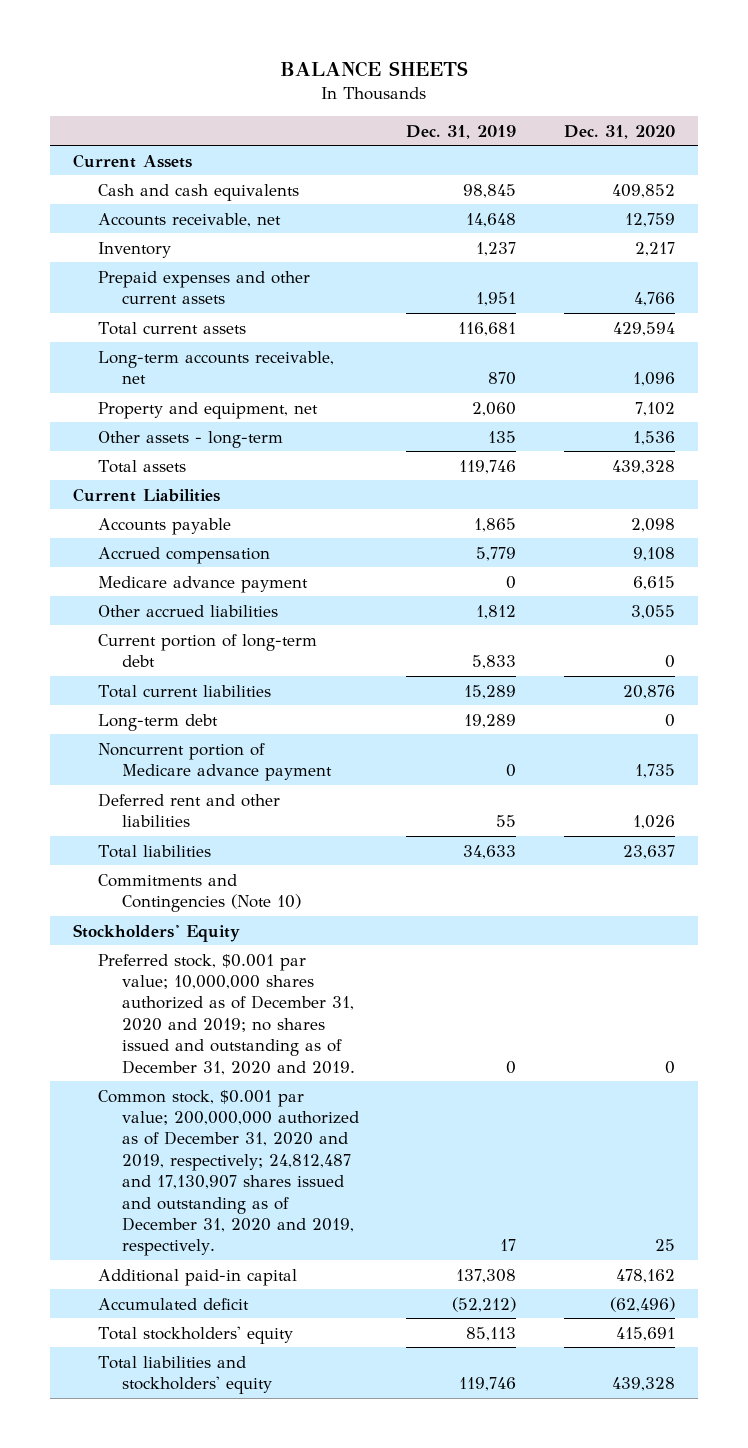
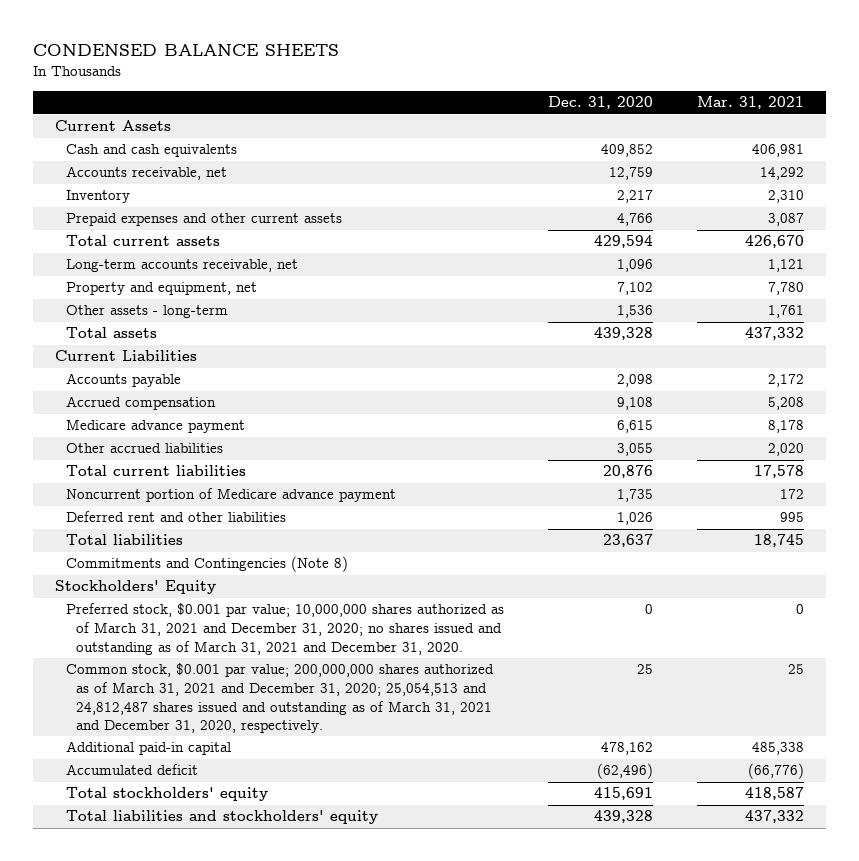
[279,61,468,78] BALANCE SHEETS -> [33,44,340,57] CONDENSED BALANCE SHEETS
[406,124,517,139] Dec. 31, 2019 -> none
none -> [696,96,804,110] Mar. 31, 2021
[97,633,317,667] Current portion of long-term debt -> none
[97,713,218,731] Long-term debt -> none
[97,873,301,912] Commitments and Contingencies (Note 10) -> [65,556,348,573] Commitments and Contingencies (Note 8)
[97,953,355,1075] Preferred stock, $0.001 par value; 10,000,000 shares authorized as of December 31, 2020 and 2019; no shares issued and outstanding as of December 31, 2020 and 2019. -> [65,603,504,655] Preferred stock, $0.001 par value; 10,000,000 shares authorized as of March 31, 2021 and December 31, 2020; no shares issued and outstanding as of March 31, 2021 and December 31, 2020.
[97,1089,359,1257] Common stock, $0.001 par value; 200,000,000 authorized as of December 31, 2020 and 2019, respectively; 24,812,487 and 17,130,907 shares issued and outstanding as of December 31, 2020 and 2019, respectively. -> [65,663,494,734] Common stock, $0.001 par value; 200,000,000 shares authorized as of March 31, 2021 and December 31, 2020; 25,054,513 and 24,812,487 shares issued and outstanding as of March 31, 2021 and December 31, 2020, respectively.

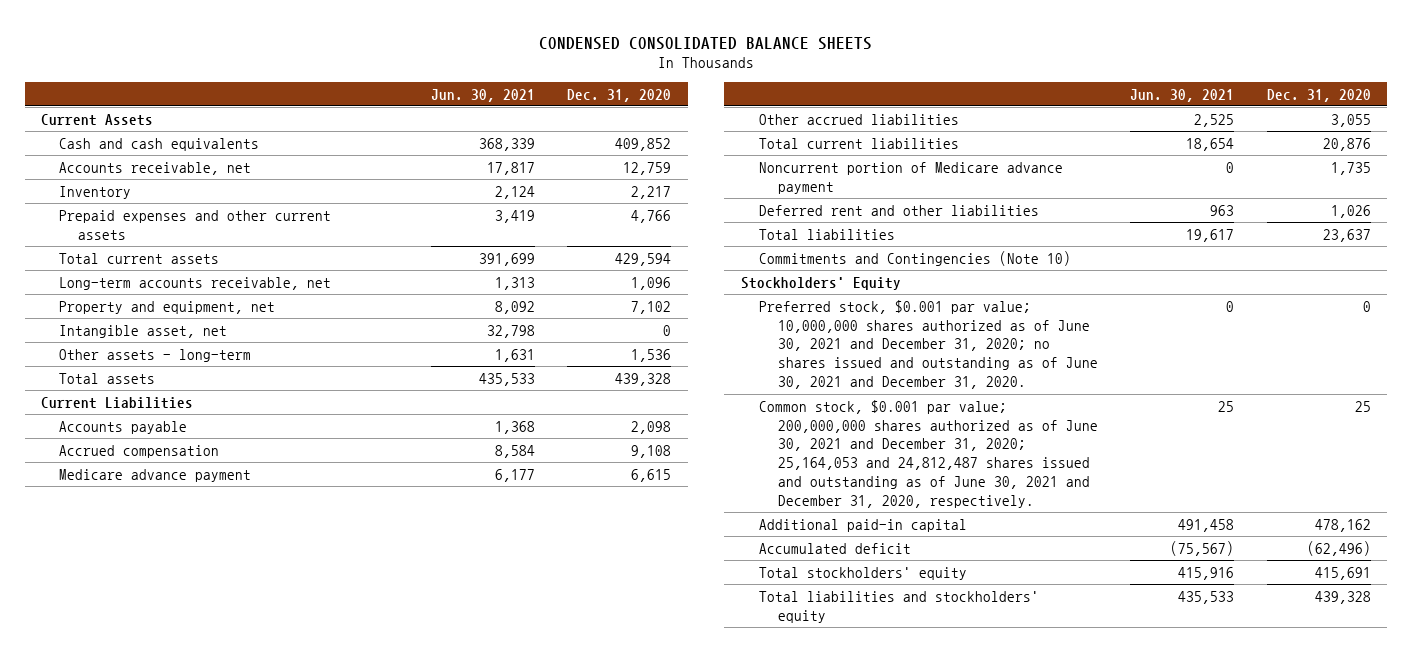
[33,44,340,57] CONDENSED BALANCE SHEETS -> [539,36,873,50] CONDENSED CONSOLIDATED BALANCE SHEETS
[696,96,804,110] Mar. 31, 2021 -> none
none -> [430,88,535,102] Jun. 30, 2021
none -> [59,324,228,338] Intangible asset, net
[65,556,348,573] Commitments and Contingencies (Note 8) -> [759,250,1072,266] Commitments and Contingencies (Note 10)
[65,603,504,655] Preferred stock, $0.001 par value; 10,000,000 shares authorized as of March 31, 2021 and December 31, 2020; no shares issued and outstanding as of March 31, 2021 and December 31, 2020. -> [759,299,1098,390] Preferred stock, $0.001 par value; 10,000,000 shares authorized as of June 30, 2021 and December 31, 2020; no shares issued and outstanding as of June 30, 2021 and December 31, 2020.
[65,663,494,734] Common stock, $0.001 par value; 200,000,000 shares authorized as of March 31, 2021 and December 31, 2020; 25,054,513 and 24,812,487 shares issued and outstanding as of March 31, 2021 and December 31, 2020, respectively. -> [759,399,1098,509] Common stock, $0.001 par value; 200,000,000 shares authorized as of June 30, 2021 and December 31, 2020; 25,164,053 and 24,812,487 shares issued and outstanding as of June 30, 2021 and December 31, 2020, respectively.

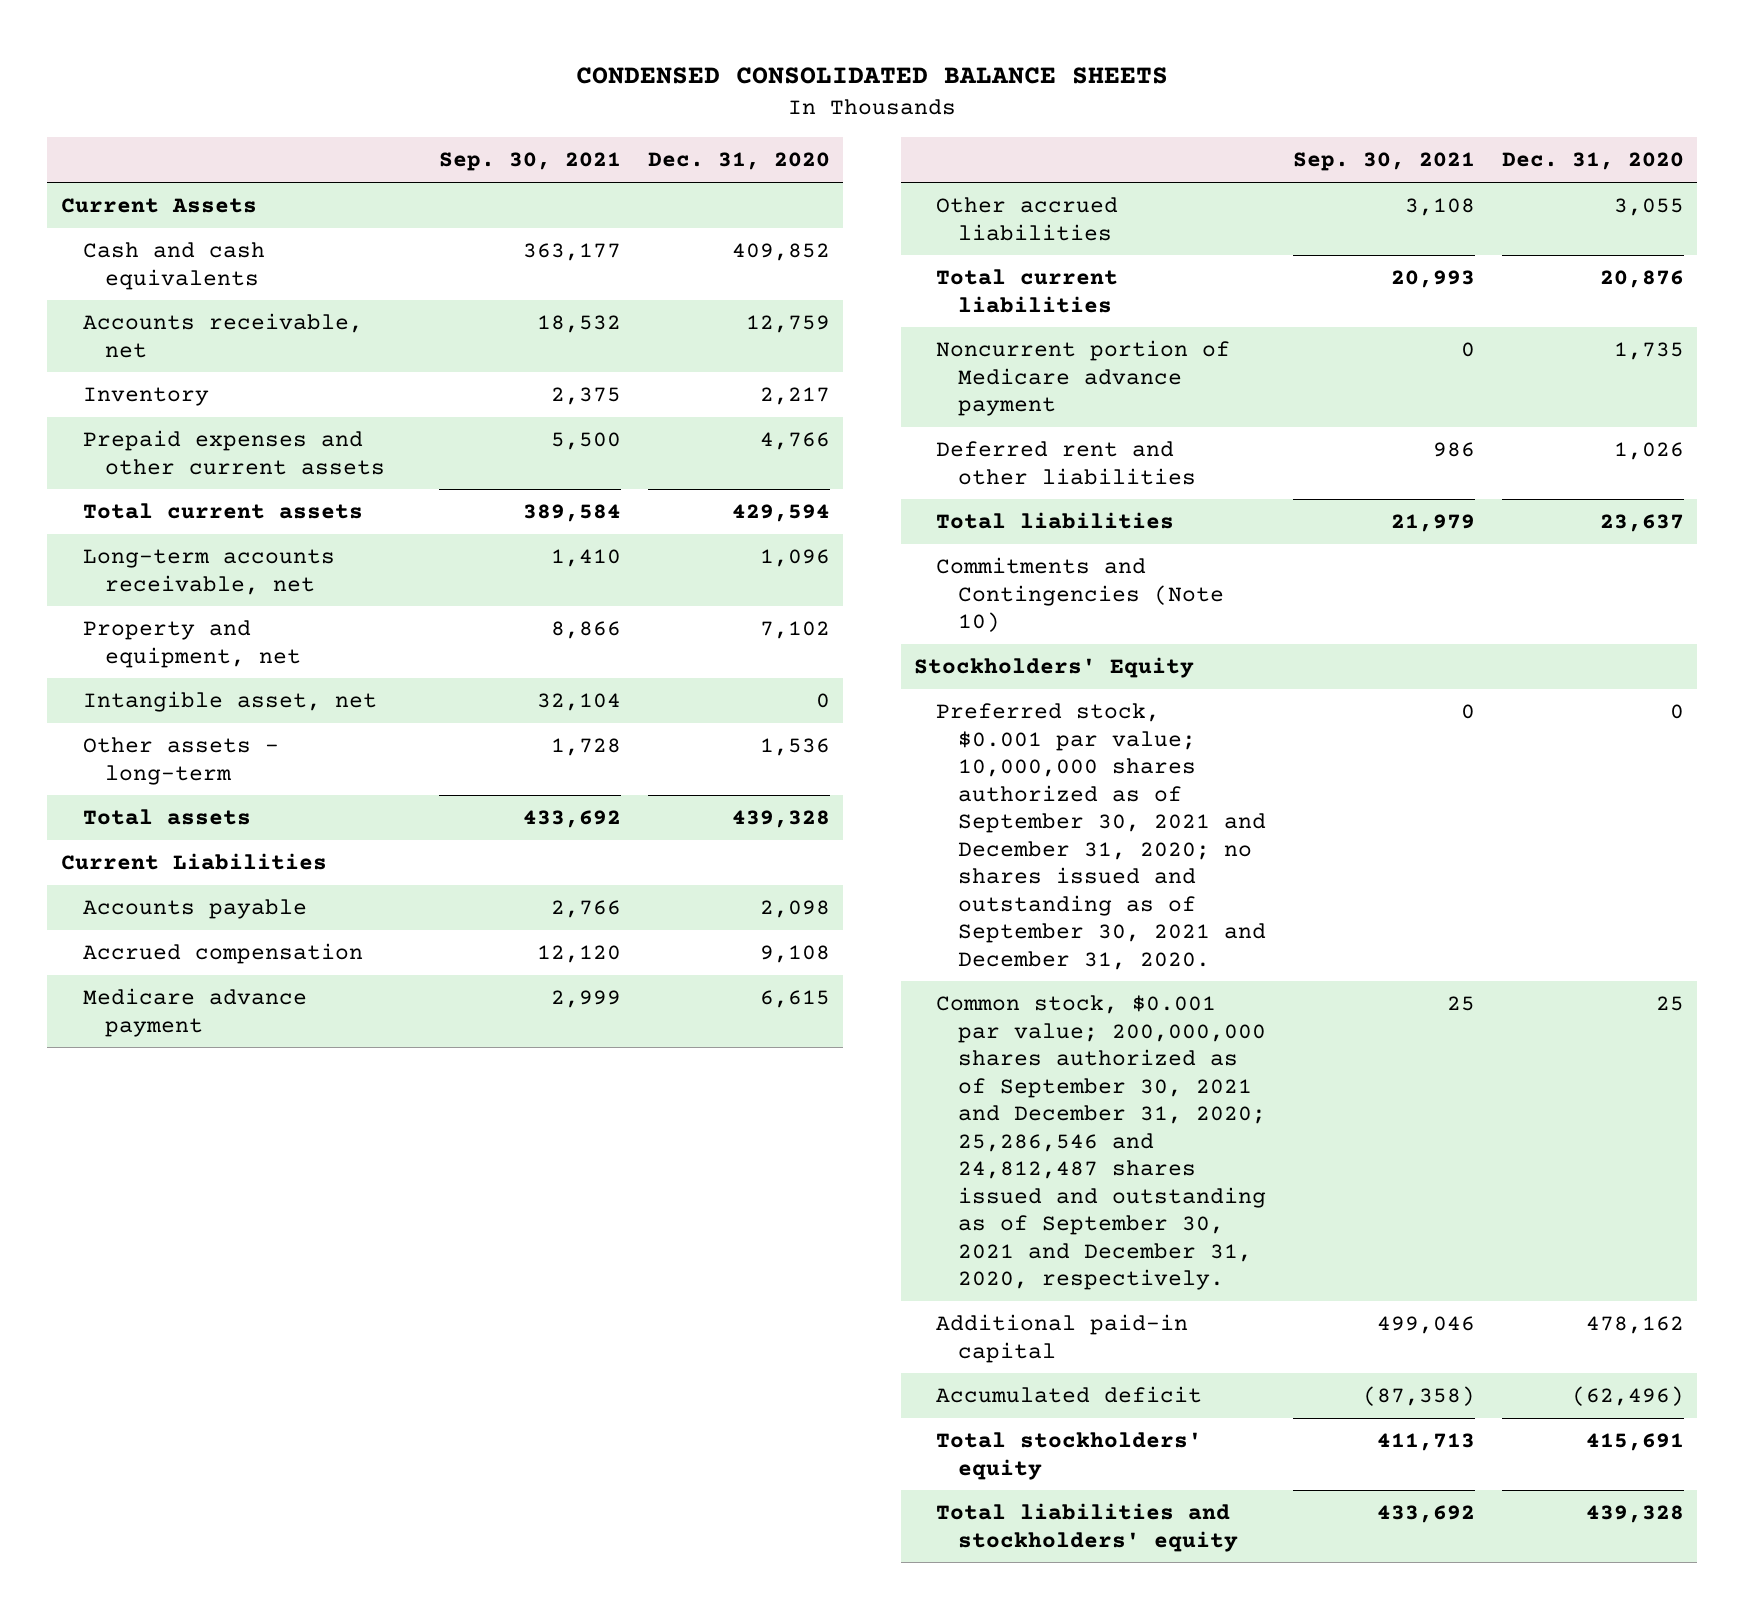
[430,88,535,102] Jun. 30, 2021 -> none
none -> [439,152,622,172] Sep. 30, 2021
[759,299,1098,390] Preferred stock, $0.001 par value; 10,000,000 shares authorized as of June 30, 2021 and December 31, 2020; no shares issued and outstanding as of June 30, 2021 and December 31, 2020. -> [936,703,1267,970] Preferred stock, $0.001 par value; 10,000,000 shares authorized as of September 30, 2021 and December 31, 2020; no shares issued and outstanding as of September 30, 2021 and December 31, 2020.
[759,399,1098,509] Common stock, $0.001 par value; 200,000,000 shares authorized as of June 30, 2021 and December 31, 2020; 25,164,053 and 24,812,487 shares issued and outstanding as of June 30, 2021 and December 31, 2020, respectively. -> [936,995,1267,1291] Common stock, $0.001 par value; 200,000,000 shares authorized as of September 30, 2021 and December 31, 2020; 25,286,546 and 24,812,487 shares issued and outstanding as of September 30, 2021 and December 31, 2020, respectively.

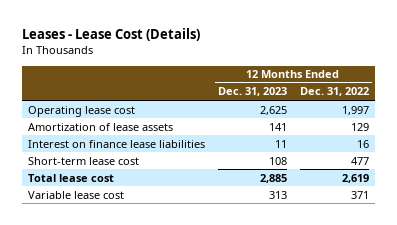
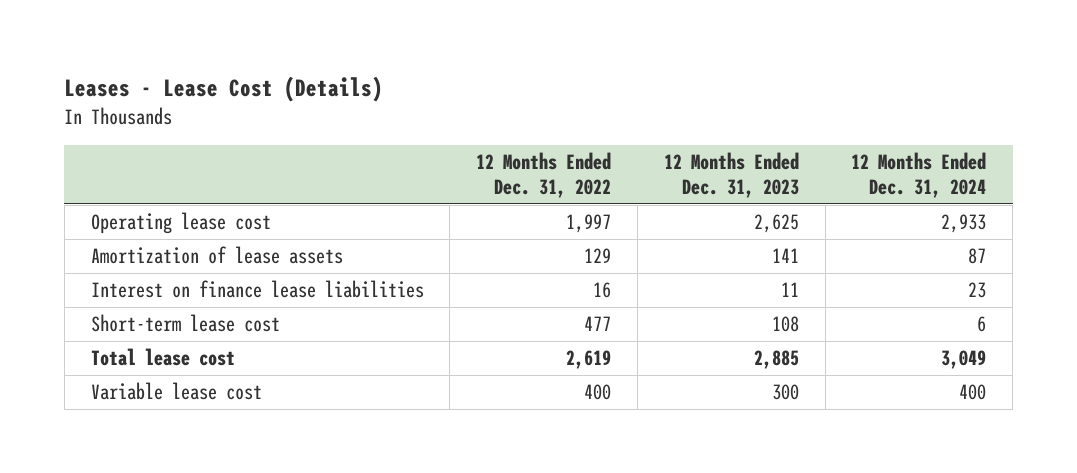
none -> [851,151,987,198] 12 Months Ended Dec. 31, 2024
[268,190,287,199] 313 -> [771,384,799,401] 300
[350,190,369,199] 371 -> [584,384,612,401] 400

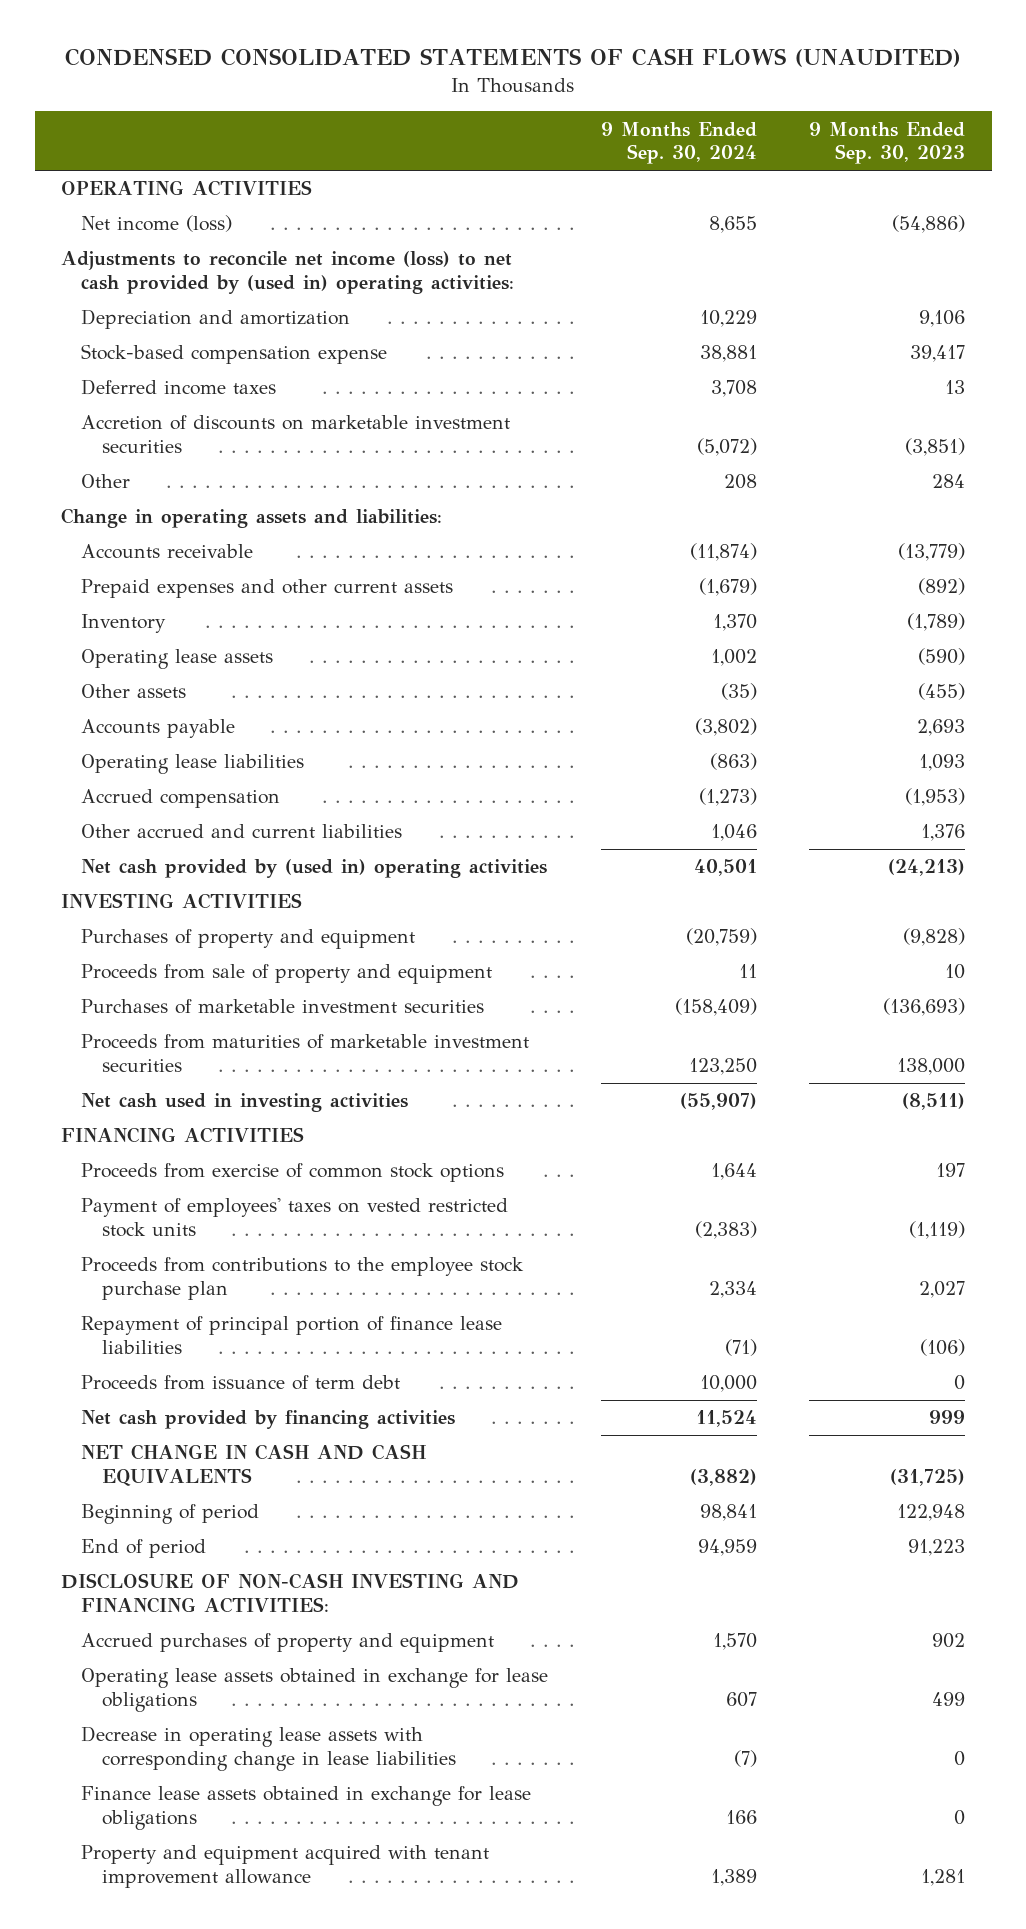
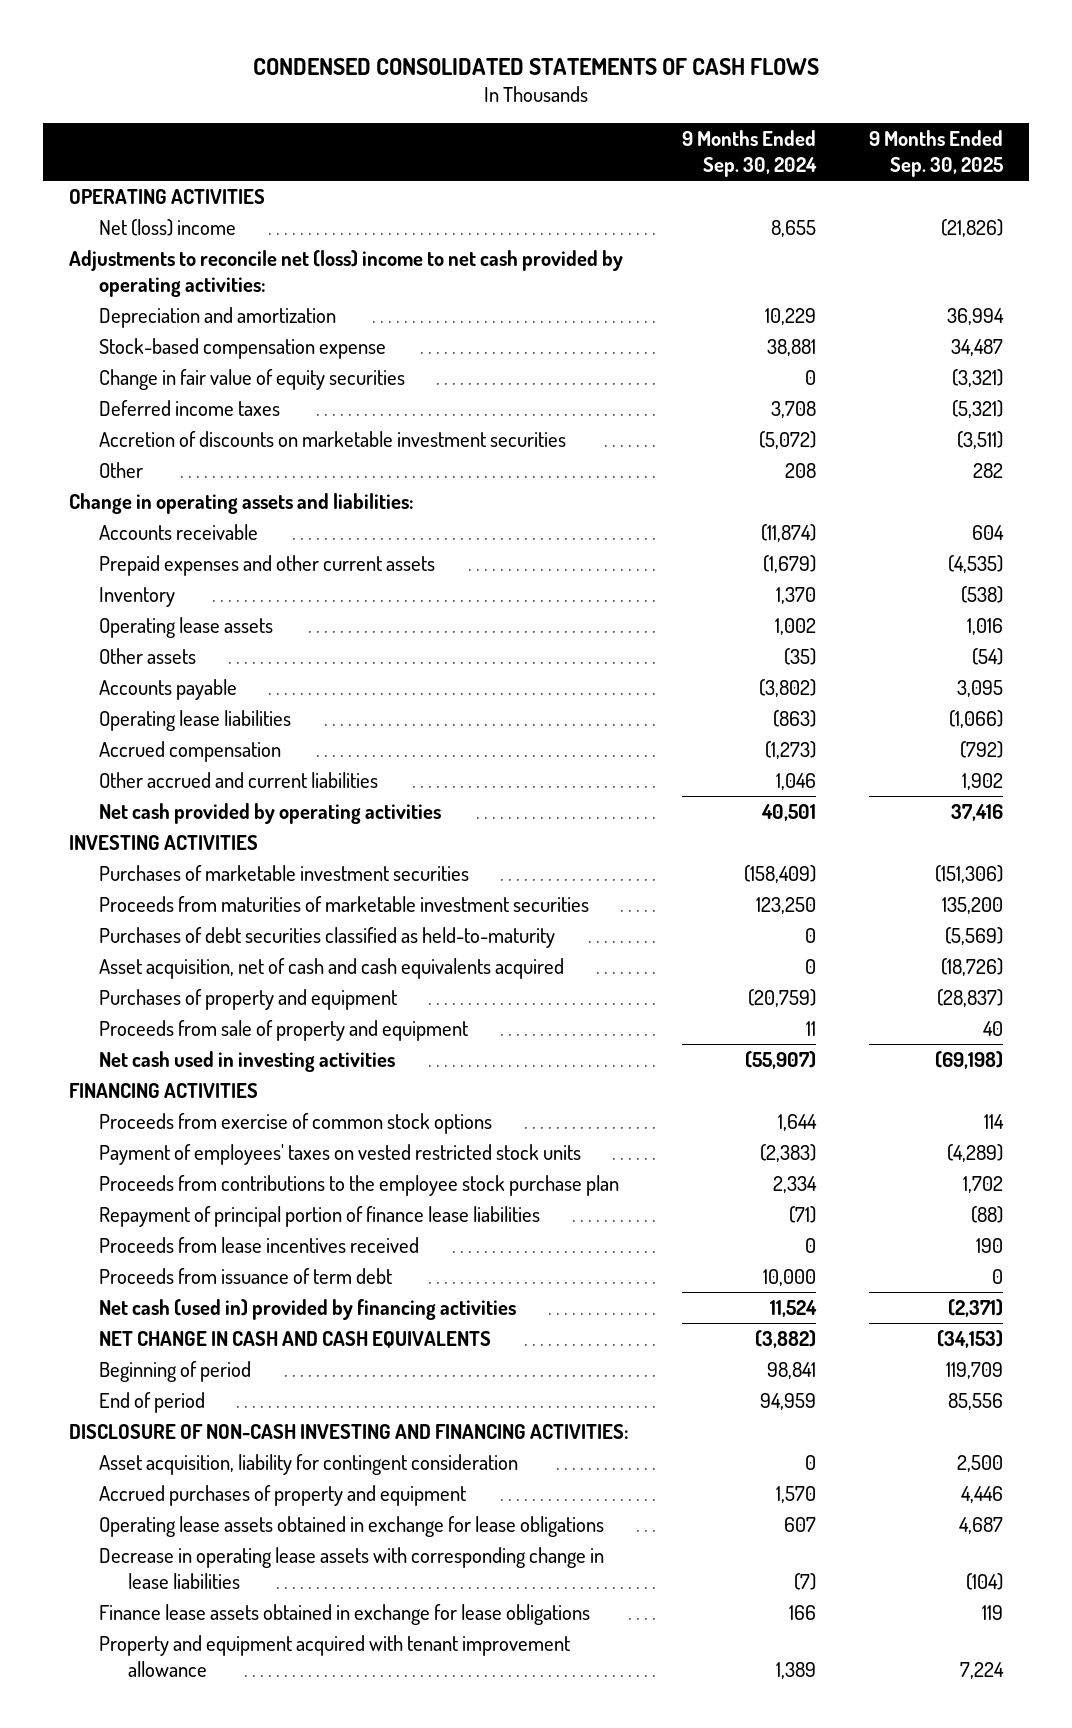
[65,48,962,68] CONDENSED CONSOLIDATED STATEMENTS OF CASH FLOWS (UNAUDITED) -> [253,57,820,75] CONDENSED CONSOLIDATED STATEMENTS OF CASH FLOWS
[809,121,966,165] 9 Months Ended Sep. 30, 2023 -> none
none -> [868,129,1003,178] 9 Months Ended Sep. 30, 2025
[81,215,233,233] Net income (loss) -> [98,219,236,237] Net (loss) income
[60,251,515,294] Adjustments to reconcile net income (loss) to net cash provided by (used in) operating activities: -> [69,250,624,298] Adjustments to reconcile net (loss) income to net cash provided by operating activities:
none -> [98,369,405,391] Change in fair value of equity securities
[81,859,548,879] Net cash provided by (used in) operating activities -> [98,803,441,825] Net cash provided by operating activities
none -> [98,927,555,949] Purchases of debt securities classified as held-to-maturity
none -> [98,958,564,980] Asset acquisition, net of cash and cash equivalents acquired
[81,929,416,950] Purchases of property and equipment -> [98,989,397,1011] Purchases of property and equipment
[81,964,493,985] Proceeds from sale of property and equipment -> [98,1020,468,1042] Proceeds from sale of property and equipment
none -> [98,1237,419,1254] Proceeds from lease incentives received
[81,1410,456,1430] Net cash provided by financing activities -> [98,1299,516,1321] Net cash (used in) provided by financing activities
none -> [98,1454,518,1476] Asset acquisition, liability for contingent consideration

